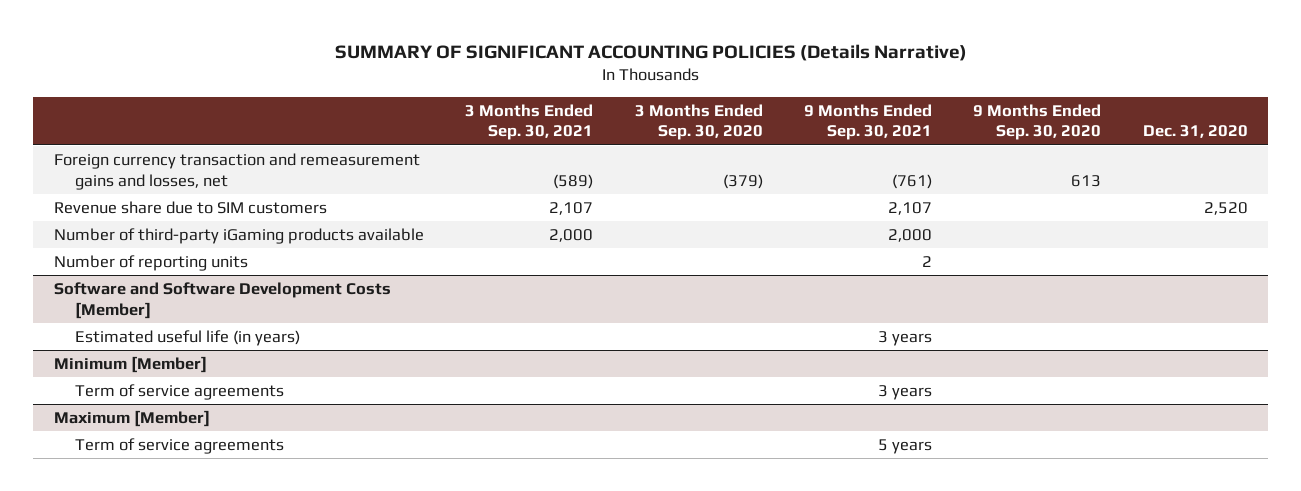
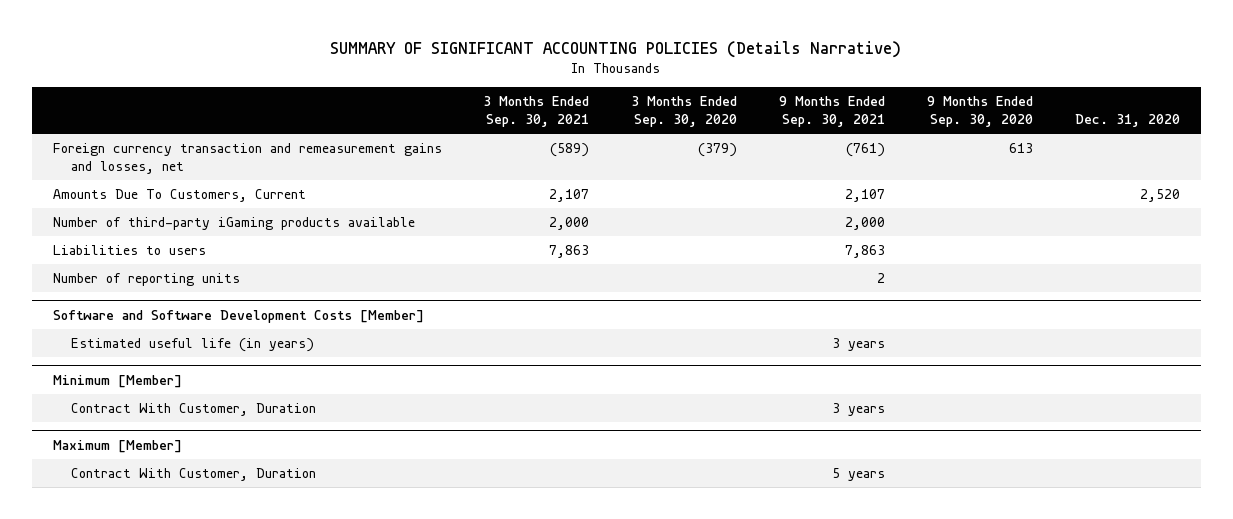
[53,200,327,214] Revenue share due to SIM customers -> [52,189,306,203] Amounts Due To Customers, Current
none -> [52,245,206,256] Liabilities to users
[75,383,285,400] Term of service agreements -> [71,403,317,417] Contract With Customer, Duration
[75,437,285,454] Term of service agreements -> [71,468,317,482] Contract With Customer, Duration

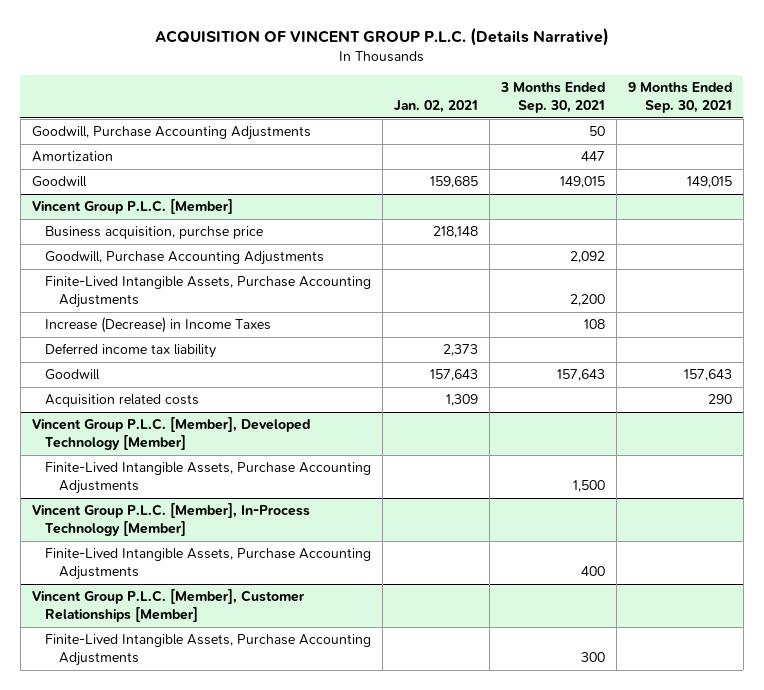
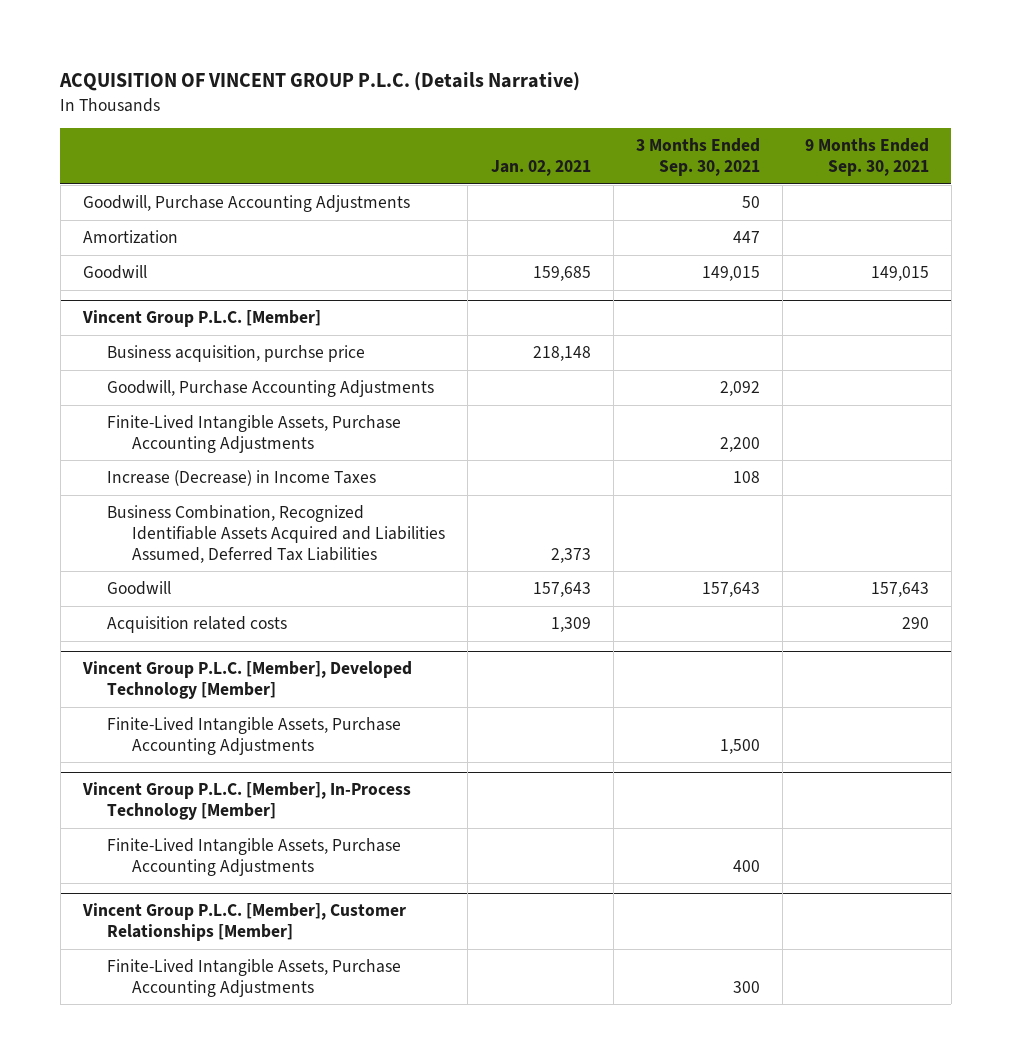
[45,343,217,359] Deferred income tax liability -> [107,505,446,563] Business Combination, Recognized Identifiable Assets Acquired and Liabilities Assumed, Deferred Tax Liabilities

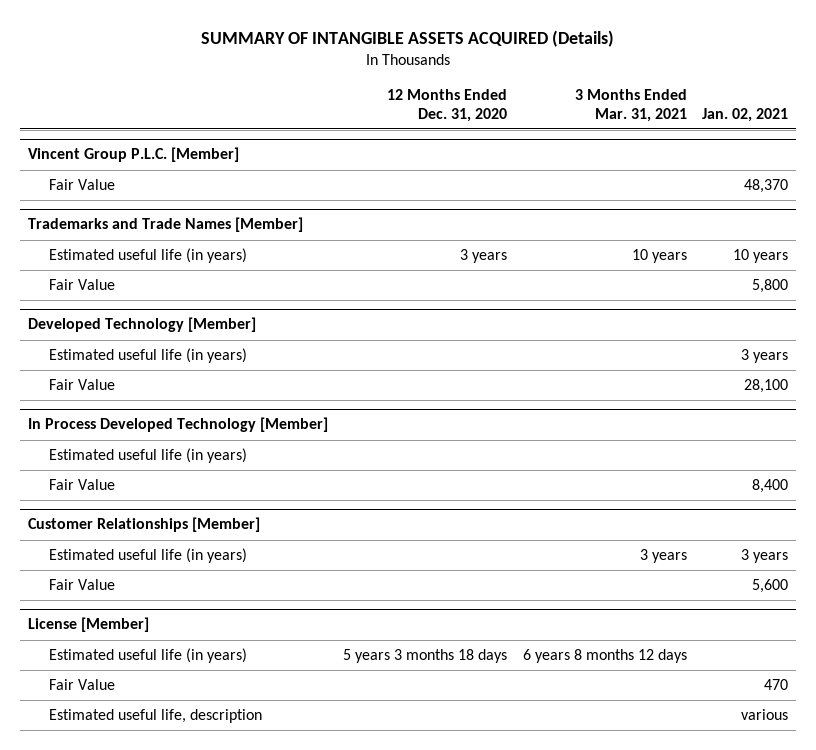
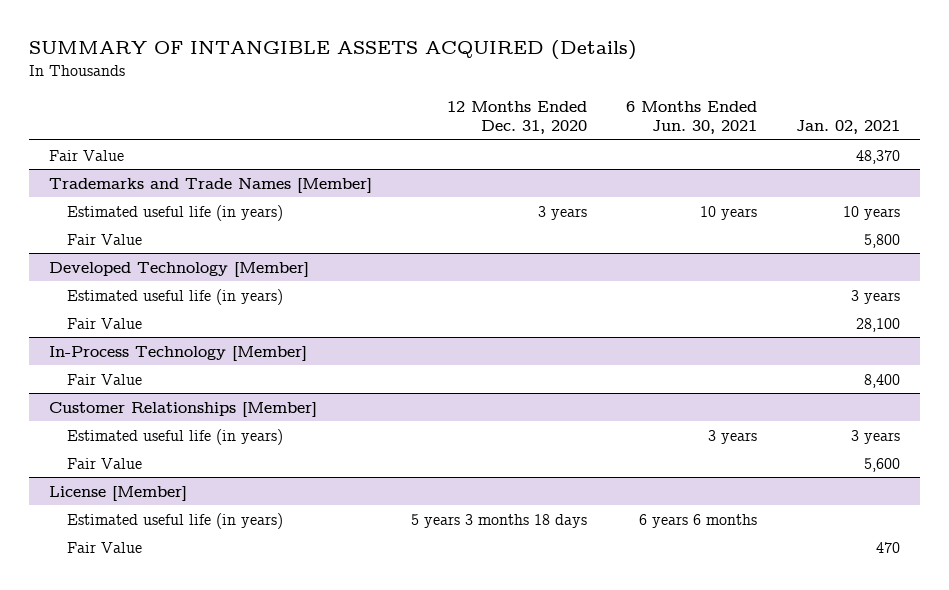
[574,89,687,122] 3 Months Ended Mar. 31, 2021 -> none
none -> [626,100,758,135] 6 Months Ended Jun. 30, 2021
[27,147,239,163] Vincent Group P.L.C. [Member] -> none
[49,448,248,464] Estimated useful life (in years) -> none
[27,417,328,433] In Process Developed Technology [Member] -> [48,345,307,361] In-Process Technology [Member]
[49,709,263,724] Estimated useful life, description -> none

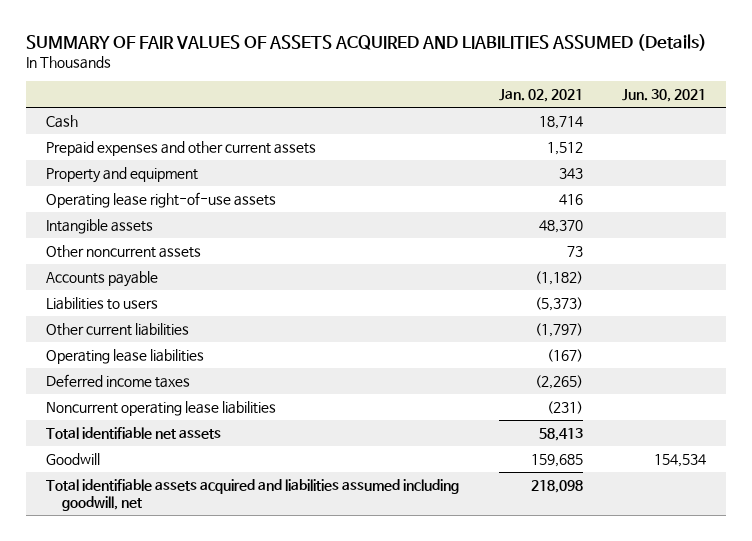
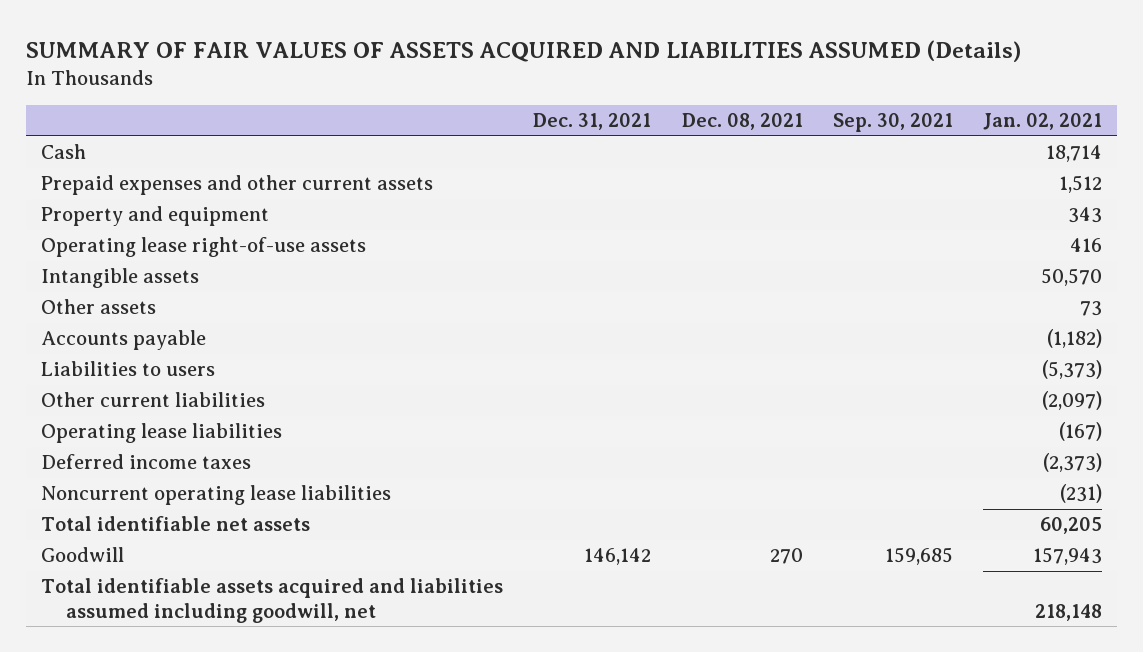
[622,89,707,103] Jun. 30, 2021 -> none
none -> [533,113,652,131] Dec. 31, 2021
none -> [681,113,803,131] Dec. 08, 2021
none -> [832,113,953,133] Sep. 30, 2021
[538,219,583,233] 48,370 -> [1040,268,1102,287] 50,570
[45,244,201,258] Other noncurrent assets -> [41,299,157,315] Other assets
[534,322,583,337] (1,797) -> [1041,391,1102,411] (2,097)
[534,374,583,389] (2,265) -> [1042,453,1102,473] (2,373)
[538,427,583,441] 58,413 -> [1039,517,1102,535] 60,205
[530,453,583,467] 159,685 -> [1032,547,1102,566] 157,943
[530,479,583,493] 218,098 -> [1034,603,1102,621] 218,148

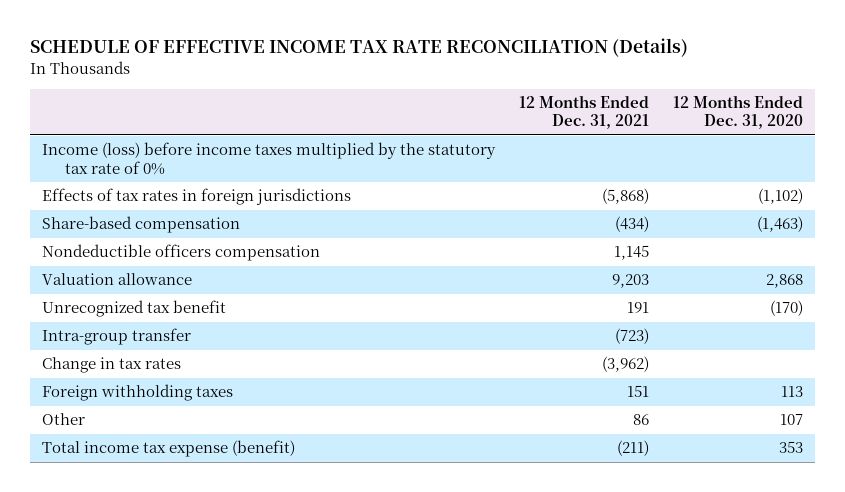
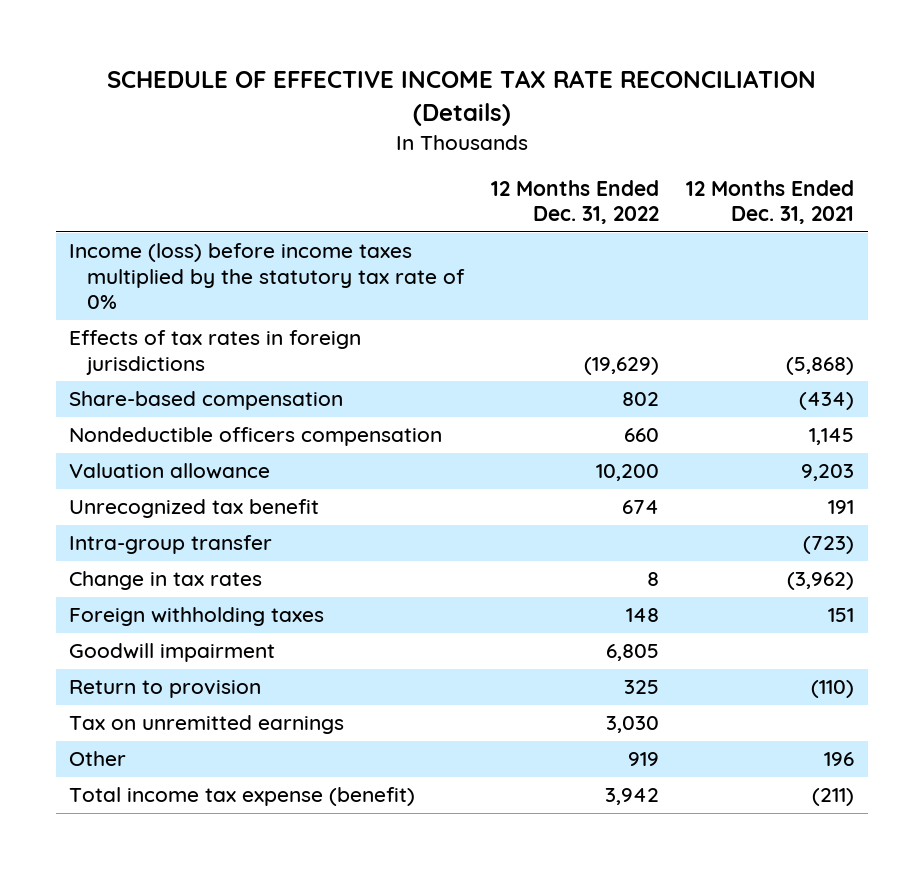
[672,95,803,130] 12 Months Ended Dec. 31, 2020 -> none
none -> [490,179,659,225] 12 Months Ended Dec. 31, 2022
none -> [69,643,276,663] Goodwill impairment
none -> [69,680,262,699] Return to provision
none -> [69,715,345,735] Tax on unremitted earnings
[632,414,649,426] 86 -> [824,752,855,767] 196

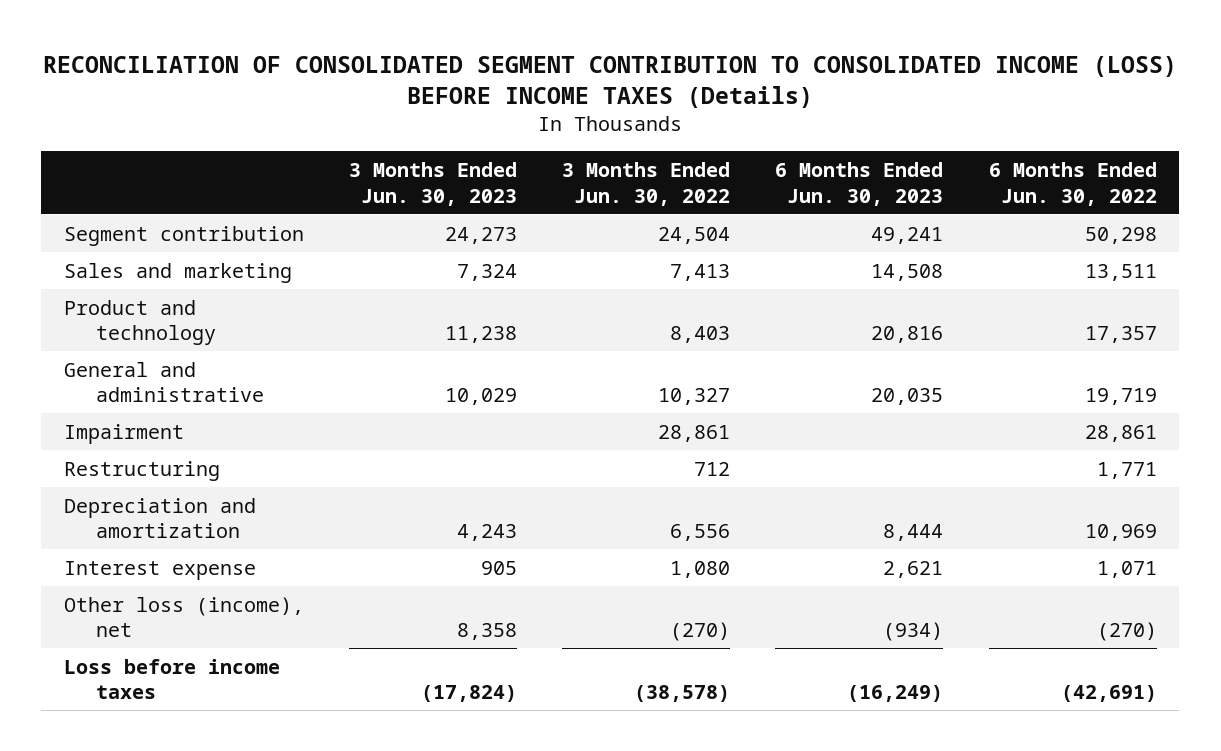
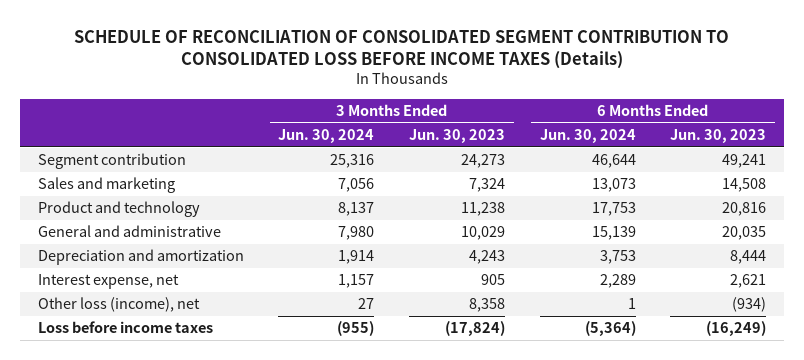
[43,55,1178,109] RECONCILIATION OF CONSOLIDATED SEGMENT CONTRIBUTION TO CONSOLIDATED INCOME (LOSS) BEFORE INCOME TAXES (Details) -> [74,29,730,70] SCHEDULE OF RECONCILIATION OF CONSOLIDATED SEGMENT CONTRIBUTION TO CONSOLIDATED LOSS BEFORE INCOME TAXES (Details)
[562,162,731,206] 3 Months Ended Jun. 30, 2022 -> none
[988,162,1157,206] 6 Months Ended Jun. 30, 2022 -> none
none -> [278,129,375,144] Jun. 30, 2024
none -> [539,129,636,144] Jun. 30, 2024
[63,423,184,444] Impairment -> none
[63,460,220,481] Restructuring -> none
[63,560,256,580] Interest expense -> [37,274,179,290] Interest expense, net

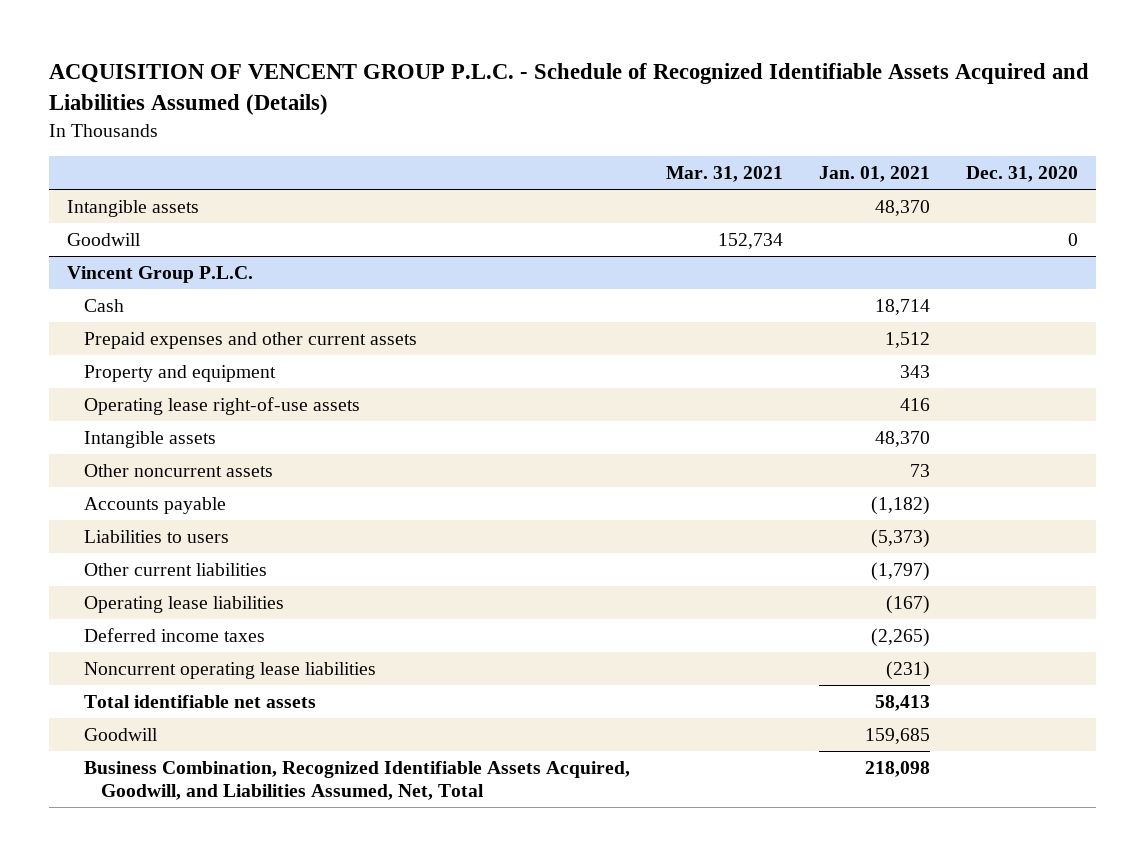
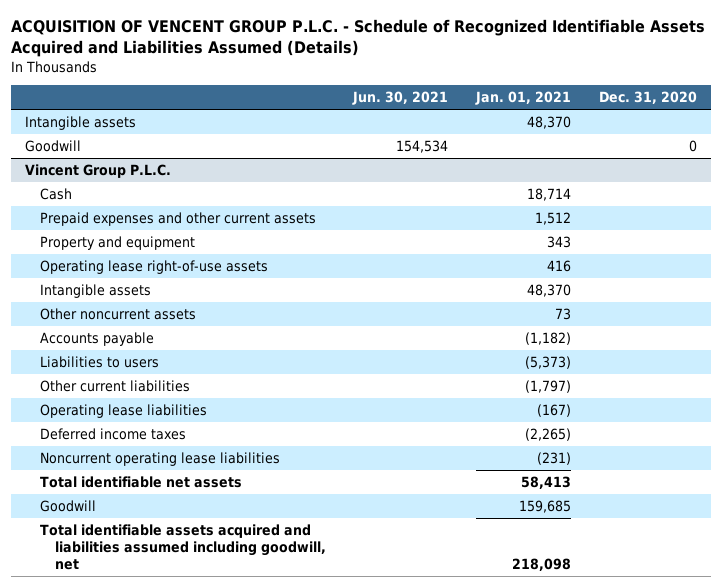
[665,166,783,183] Mar. 31, 2021 -> none
none -> [352,91,449,106] Jun. 30, 2021
[83,760,630,800] Business Combination, Recognized Identifiable Assets Acquired, Goodwill, and Liabilities Assumed, Net, Total -> [39,523,326,570] Total identifiable assets acquired and liabilities assumed including goodwill, net

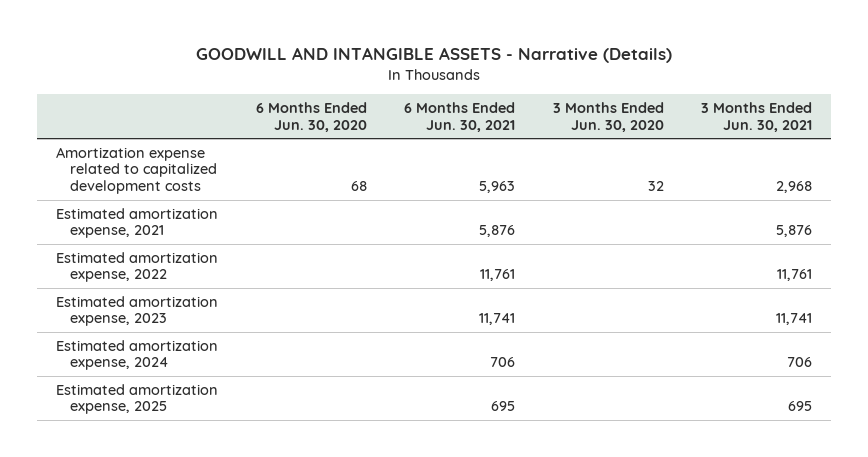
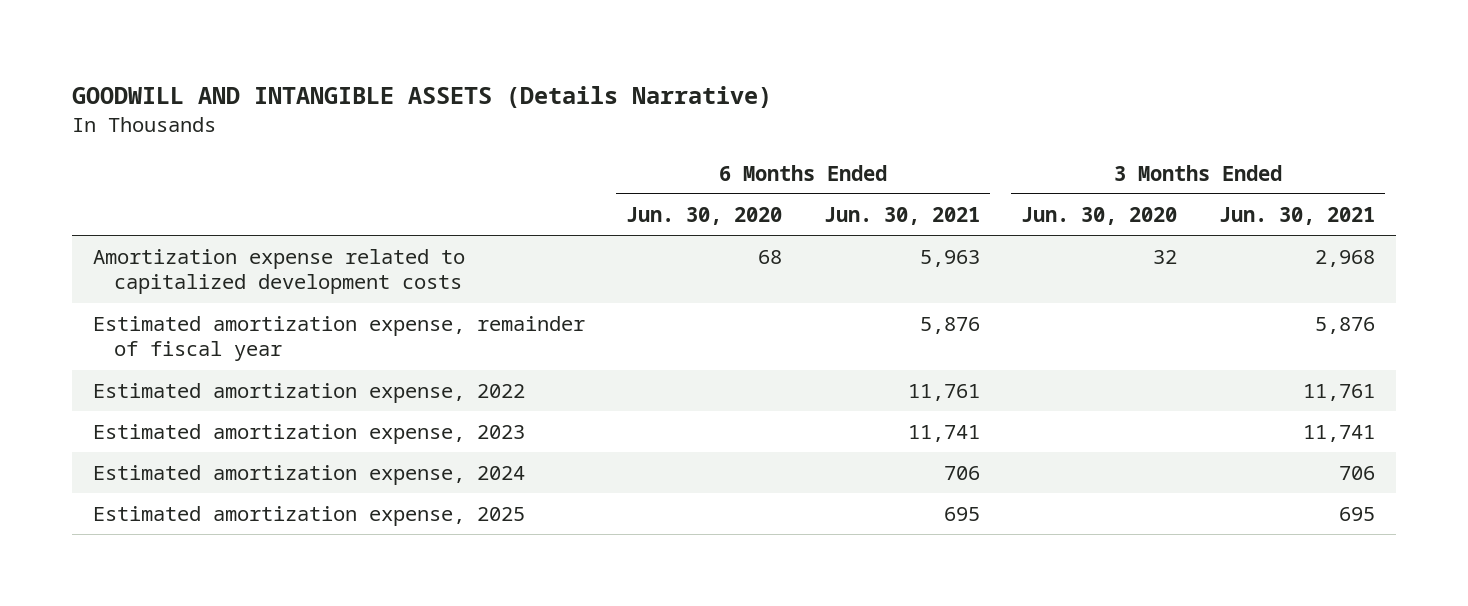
[196,46,673,63] GOODWILL AND INTANGIBLE ASSETS - Narrative (Details) -> [71,86,772,109] GOODWILL AND INTANGIBLE ASSETS (Details Narrative)
[56,207,219,239] Estimated amortization expense, 2021 -> [92,316,585,362] Estimated amortization expense, remainder of fiscal year

